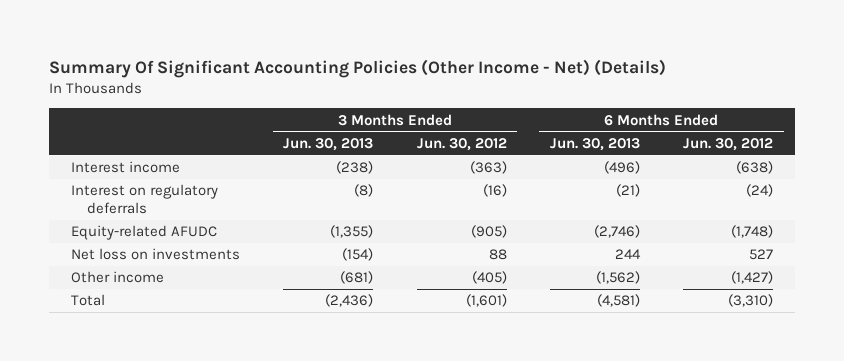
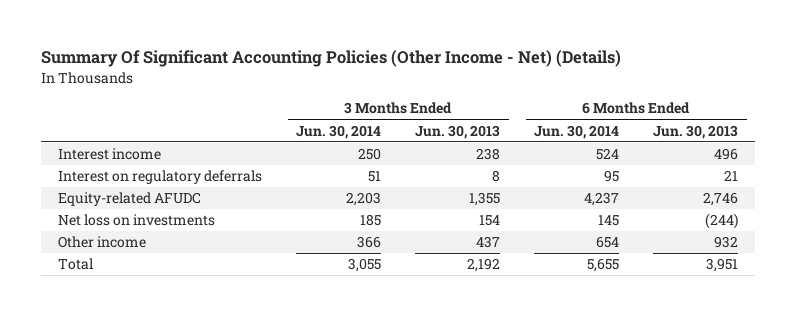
[416,137,507,151] Jun. 30, 2012 -> none
[682,137,773,151] Jun. 30, 2012 -> none
none -> [296,124,382,139] Jun. 30, 2014
none -> [534,124,620,139] Jun. 30, 2014
[336,161,374,175] (238) -> [476,148,501,161] 238
[603,161,640,175] (496) -> [714,148,739,161] 496
[354,184,374,198] (8) -> [492,170,501,183] 8
[615,184,640,198] (21) -> [724,170,739,182] 21
[330,225,374,239] (1,355) -> [469,192,501,207] 1,355
[593,225,640,239] (2,746) -> [703,192,739,207] 2,746
[342,248,374,262] (154) -> [479,215,501,227] 154
[614,249,641,260] 244 -> [705,213,739,230] (244)
[340,271,374,285] (681) -> [476,236,501,249] 437
[595,271,640,285] (1,562) -> [714,236,739,249] 932
[325,294,374,308] (2,436) -> [467,258,501,273] 2,192
[596,294,640,308] (4,581) -> [706,258,739,273] 3,951

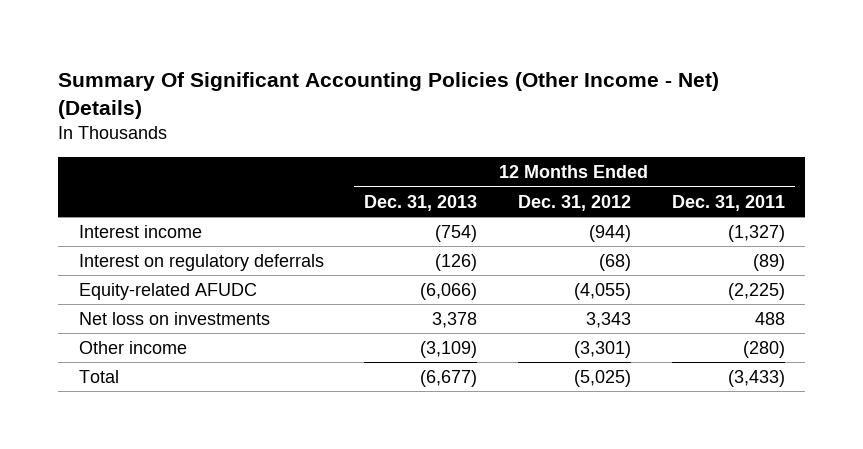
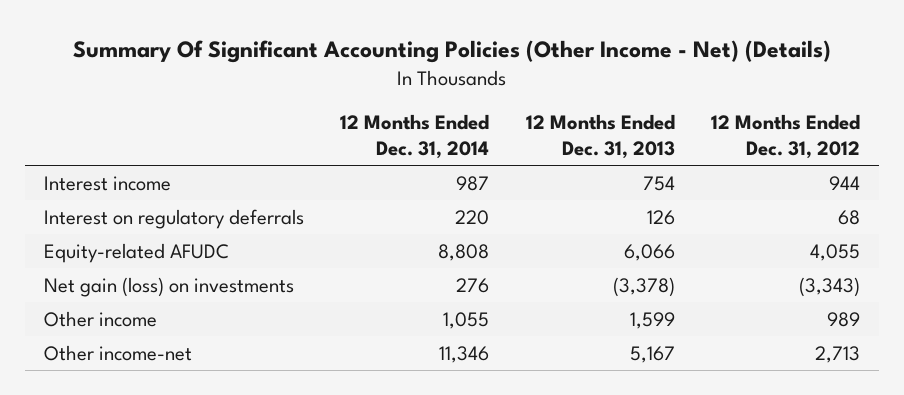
[671,194,785,211] Dec. 31, 2011 -> none
none -> [340,114,490,160] 12 Months Ended Dec. 31, 2014
[78,370,119,384] Total -> none
[435,225,478,243] (754) -> [642,175,675,191] 754
[588,225,631,243] (944) -> [829,175,861,190] 944
[435,254,478,272] (126) -> [646,209,675,225] 126
[598,254,631,272] (68) -> [838,209,861,225] 68
[420,283,478,301] (6,066) -> [623,243,675,261] 6,066
[573,283,631,301] (4,055) -> [810,243,861,261] 4,055
[78,312,270,326] Net loss on investments -> [43,276,294,297] Net gain (loss) on investments
[432,312,478,329] 3,378 -> [612,276,675,297] (3,378)
[585,312,631,329] 3,343 -> [799,276,861,297] (3,343)
[420,341,478,359] (3,109) -> [629,311,675,329] 1,599
[573,341,631,359] (3,301) -> [827,311,861,327] 989
none -> [43,344,192,361] Other income-net

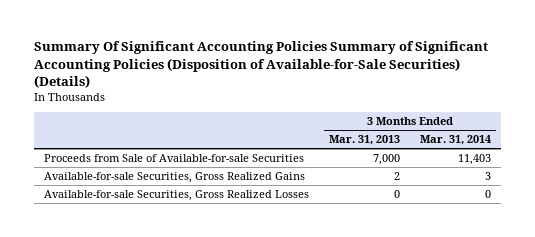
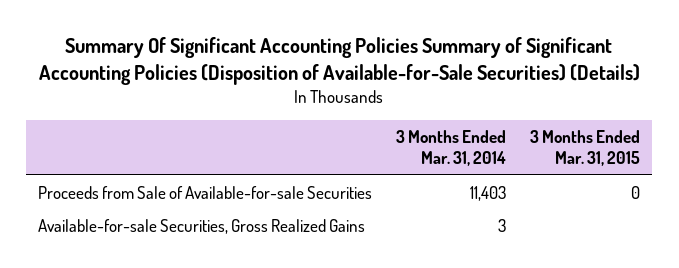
[329,135,401,146] Mar. 31, 2013 -> none
none -> [530,129,641,167] 3 Months Ended Mar. 31, 2015
[43,190,309,202] Available-for-sale Securities, Gross Realized Losses -> none

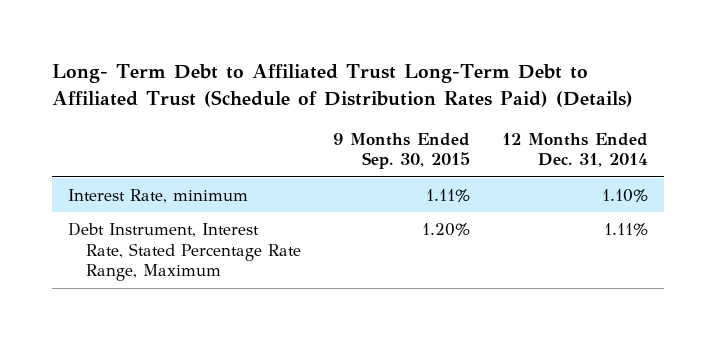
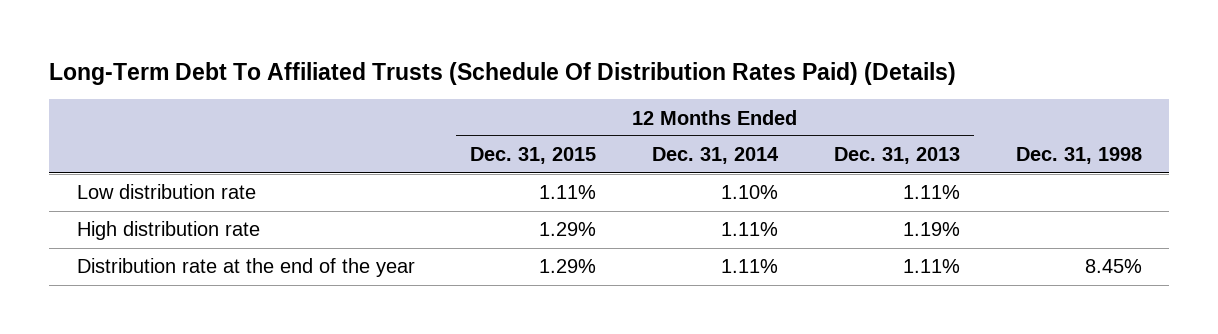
[51,64,633,107] Long- Term Debt to Affiliated Trust Long-Term Debt to Affiliated Trust (Schedule of Distribution Rates Paid) (Details) -> [48,61,956,85] Long-Term Debt To Affiliated Trusts (Schedule Of Distribution Rates Paid) (Details)
[332,132,470,170] 9 Months Ended Sep. 30, 2015 -> none
none -> [470,147,597,165] Dec. 31, 2015
none -> [833,147,960,165] Dec. 31, 2013
none -> [1015,147,1142,165] Dec. 31, 1998
[67,188,248,203] Interest Rate, minimum -> [76,184,256,200] Low distribution rate
[67,221,301,282] Debt Instrument, Interest Rate, Stated Percentage Rate Range, Maximum -> [76,221,260,241] High distribution rate
none -> [76,258,415,278] Distribution rate at the end of the year

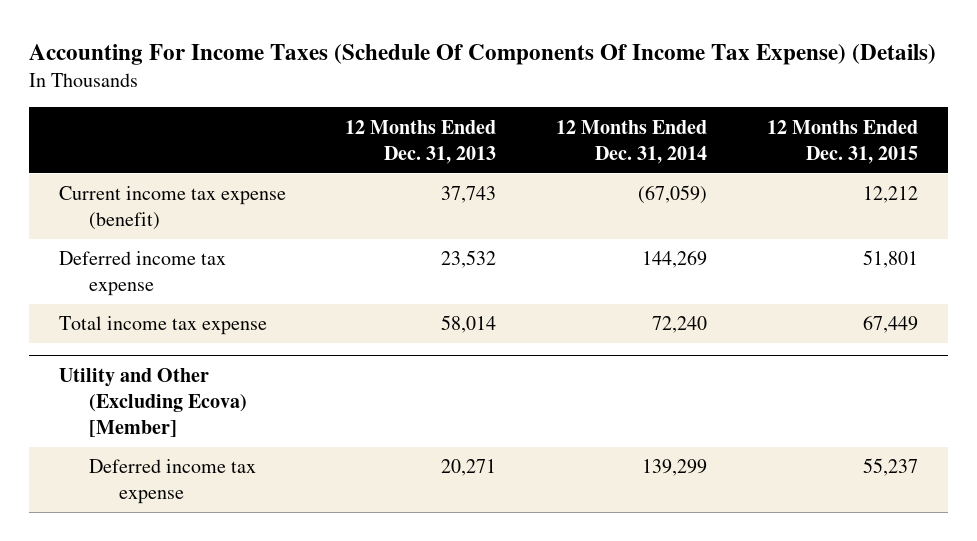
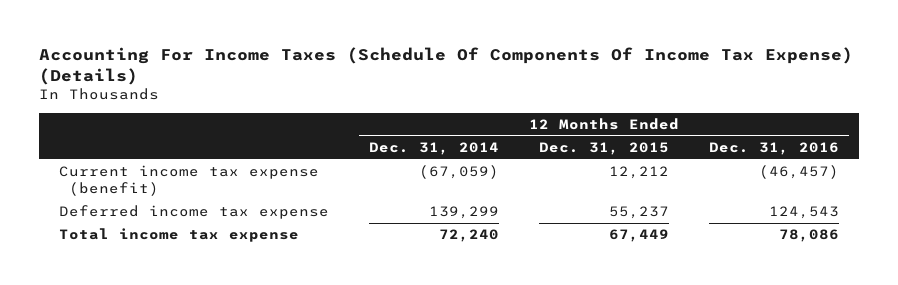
[345,119,497,164] 12 Months Ended Dec. 31, 2013 -> none
none -> [709,142,840,156] Dec. 31, 2016
[58,251,226,297] Deferred income tax expense -> none
[58,368,248,438] Utility and Other (Excluding Ecova) [Member] -> none
[58,316,267,336] Total income tax expense -> [59,228,300,243] Total income tax expense

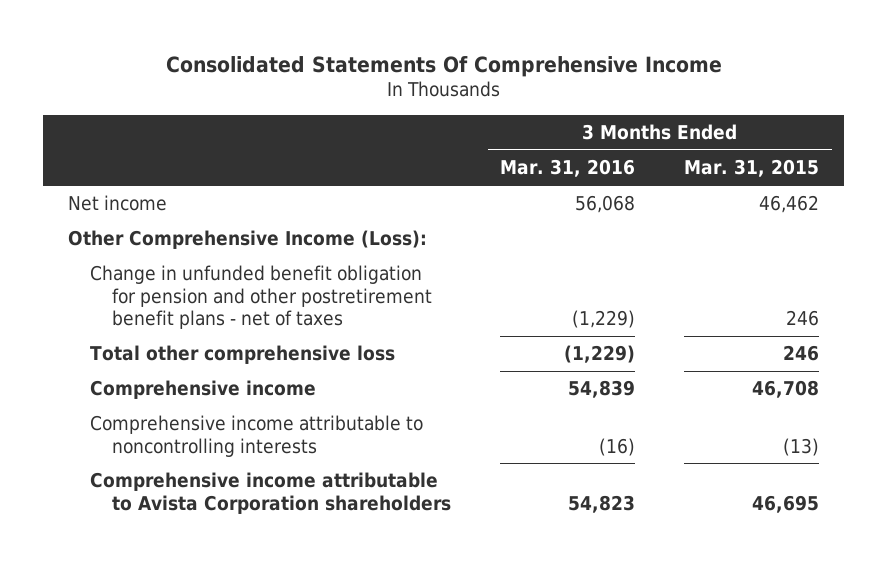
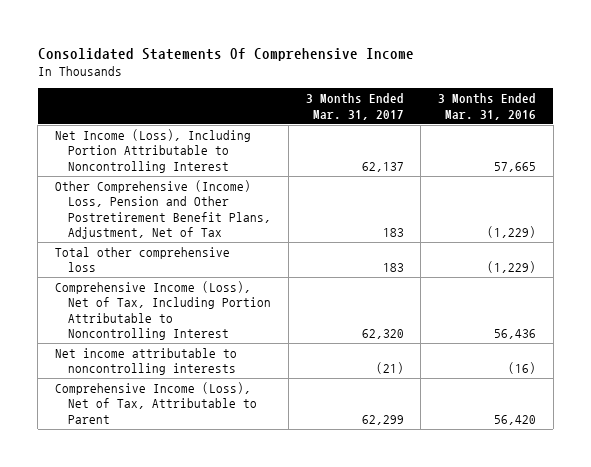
[684,159,820,178] Mar. 31, 2015 -> none
none -> [305,93,404,120] 3 Months Ended Mar. 31, 2017
[67,230,427,250] Other Comprehensive Income (Loss): -> none
[67,195,167,212] Net income -> [54,129,251,173] Net Income (Loss), Including Portion Attributable to Noncontrolling Interest
[575,195,636,214] 56,068 -> [494,161,537,172] 57,665
[90,265,433,329] Change in unfunded benefit obligation for pension and other postretirement benefit plans - net of taxes -> [54,180,272,239] Other Comprehensive (Income) Loss, Pension and Other Postretirement Benefit Plans, Adjustment, Net of Tax
[90,380,317,400] Comprehensive income -> none
none -> [54,281,272,340] Comprehensive Income (Loss), Net of Tax, Including Portion Attributable to Noncontrolling Interest
[90,415,424,457] Comprehensive income attributable to noncontrolling interests -> [54,348,237,376] Net income attributable to noncontrolling interests
[90,472,452,514] Comprehensive income attributable to Avista Corporation shareholders -> [54,382,258,424] Comprehensive Income (Loss), Net of Tax, Attributable to Parent
[568,494,636,513] 54,823 -> [494,414,537,425] 56,420

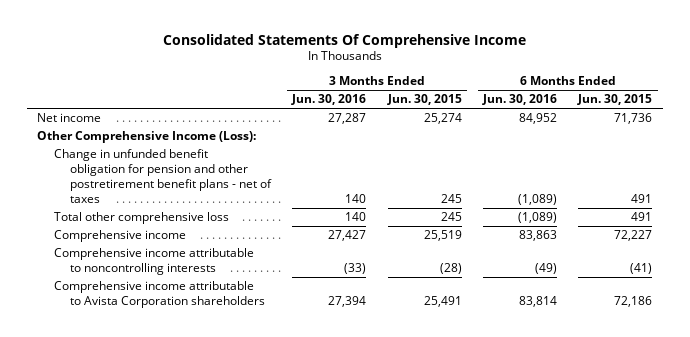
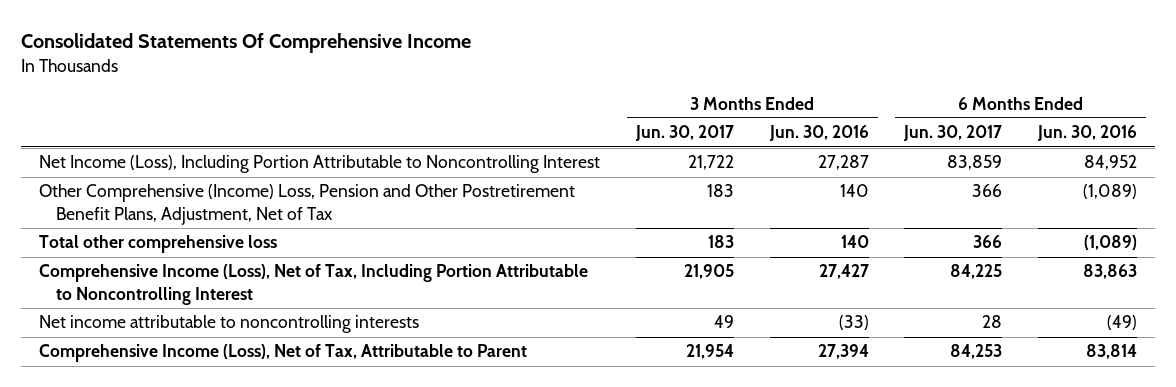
[386,94,462,106] Jun. 30, 2015 -> none
[577,94,653,106] Jun. 30, 2015 -> none
none -> [634,125,734,142] Jun. 30, 2017
none -> [903,125,1003,142] Jun. 30, 2017
[37,131,257,144] Other Comprehensive Income (Loss): -> none
[37,113,102,123] Net income -> [39,155,601,174] Net Income (Loss), Including Portion Attributable to Noncontrolling Interest
[53,149,272,203] Change in unfunded benefit obligation for pension and other postretirement benefit plans - net of taxes -> [39,184,576,226] Other Comprehensive (Income) Loss, Pension and Other Postretirement Benefit Plans, Adjustment, Net of Tax
[53,230,186,243] Comprehensive income -> [39,264,589,306] Comprehensive Income (Loss), Net of Tax, Including Portion Attributable to Noncontrolling Interest
[53,248,254,275] Comprehensive income attributable to noncontrolling interests -> [39,315,420,334] Net income attributable to noncontrolling interests
[53,281,265,308] Comprehensive income attributable to Avista Corporation shareholders -> [39,344,528,363] Comprehensive Income (Loss), Net of Tax, Attributable to Parent

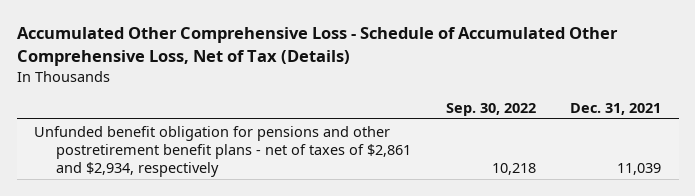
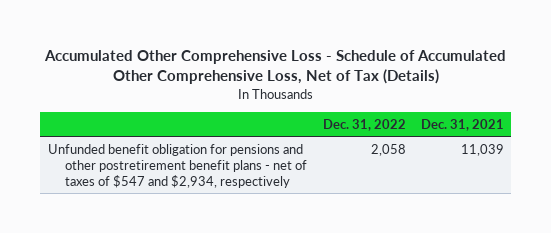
[445,102,536,116] Sep. 30, 2022 -> none
none -> [322,118,406,131] Dec. 31, 2022
[34,125,411,177] Unfunded benefit obligation for pensions and other postretirement benefit plans - net of taxes of $2,861 and $2,934, respectively -> [47,143,308,188] Unfunded benefit obligation for pensions and other postretirement benefit plans - net of taxes of $547 and $2,934, respectively

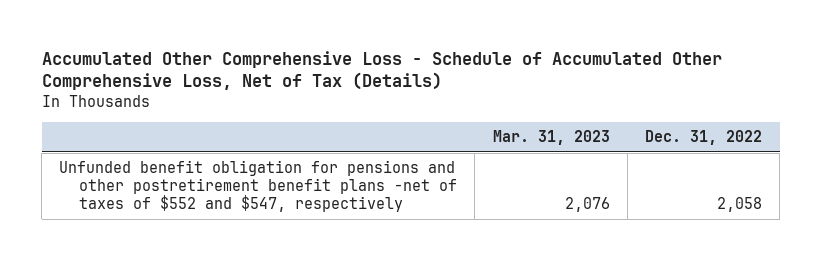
[420,118,504,131] Dec. 31, 2021 -> none
none -> [492,130,610,146] Mar. 31, 2023
[47,143,308,188] Unfunded benefit obligation for pensions and other postretirement benefit plans - net of taxes of $547 and $2,934, respectively -> [59,160,458,213] Unfunded benefit obligation for pensions and other postretirement benefit plans -net of taxes of $552 and $547, respectively

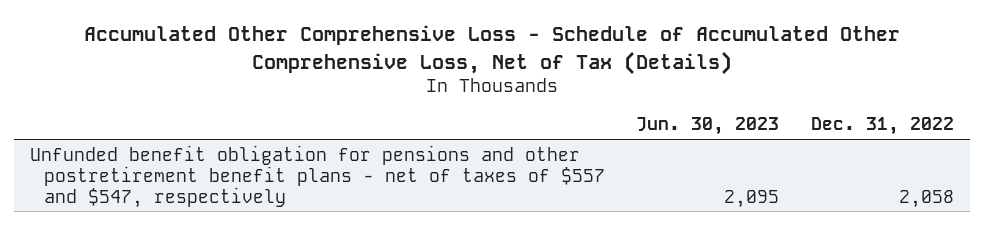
[492,130,610,146] Mar. 31, 2023 -> none
none -> [636,117,780,136] Jun. 30, 2023
[59,160,458,213] Unfunded benefit obligation for pensions and other postretirement benefit plans -net of taxes of $552 and $547, respectively -> [30,144,606,208] Unfunded benefit obligation for pensions and other postretirement benefit plans - net of taxes of $557 and $547, respectively

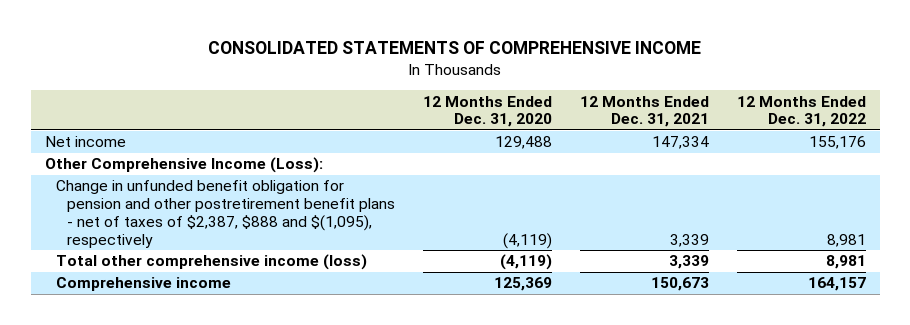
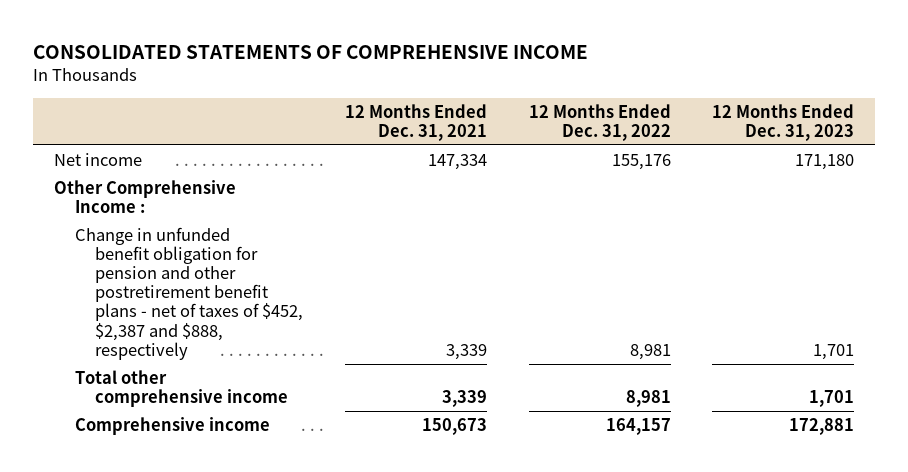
[422,95,552,128] 12 Months Ended Dec. 31, 2020 -> none
none -> [712,103,855,141] 12 Months Ended Dec. 31, 2023
[44,157,323,174] Other Comprehensive Income (Loss): -> [53,179,236,214] Other Comprehensive Income :
[55,180,396,248] Change in unfunded benefit obligation for pension and other postretirement benefit plans - net of taxes of $2,387, $888 and $(1,095), respectively -> [74,226,304,360] Change in unfunded benefit obligation for pension and other postretirement benefit plans - net of taxes of $452, $2,387 and $888, respectively
[55,254,367,271] Total other comprehensive income (loss) -> [74,369,289,408] Total other comprehensive income

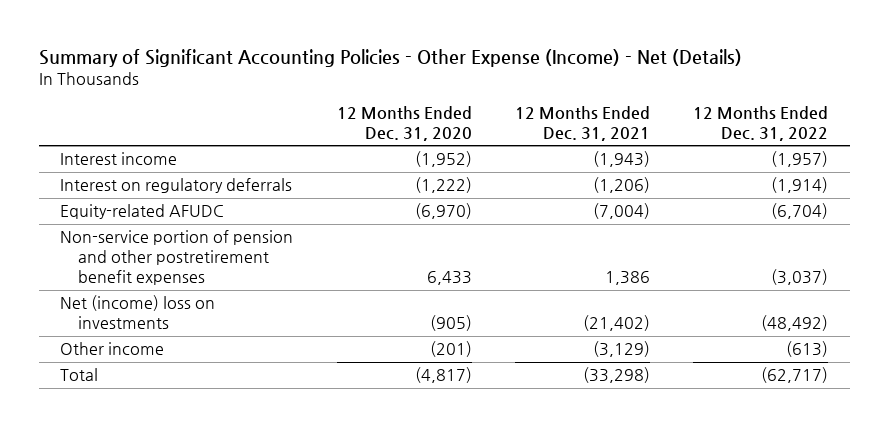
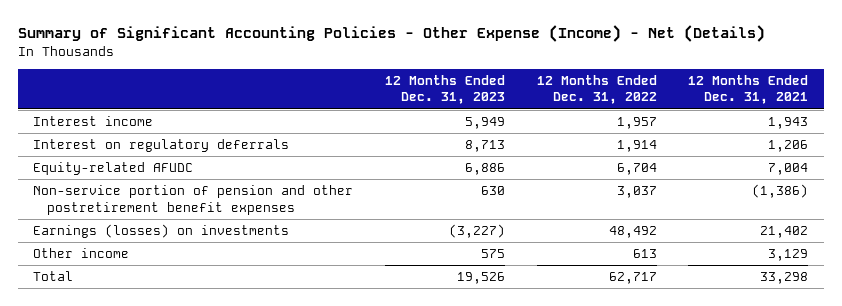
[336,105,472,141] 12 Months Ended Dec. 31, 2020 -> none
none -> [385,74,506,105] 12 Months Ended Dec. 31, 2023
[592,151,650,168] (1,943) -> [768,117,809,130] 1,943
[771,151,829,168] (1,957) -> [616,117,657,130] 1,957
[592,177,650,194] (1,206) -> [768,140,809,153] 1,206
[771,177,829,194] (1,914) -> [616,140,657,153] 1,914
[592,203,650,220] (7,004) -> [768,163,809,176] 7,004
[771,203,829,220] (6,704) -> [616,163,657,176] 6,704
[604,271,650,286] 1,386 -> [752,184,809,199] (1,386)
[771,269,829,286] (3,037) -> [616,186,657,199] 3,037
[60,295,216,330] Net (income) loss on investments -> [33,224,290,239] Earnings (losses) on investments
[582,315,650,332] (21,402) -> [760,226,809,239] 21,402
[761,315,829,332] (48,492) -> [608,226,657,239] 48,492
[592,341,650,358] (3,129) -> [768,249,809,262] 3,129
[786,341,829,358] (613) -> [632,249,657,259] 613
[582,367,650,384] (33,298) -> [760,272,809,285] 33,298
[761,367,829,384] (62,717) -> [608,272,657,285] 62,717

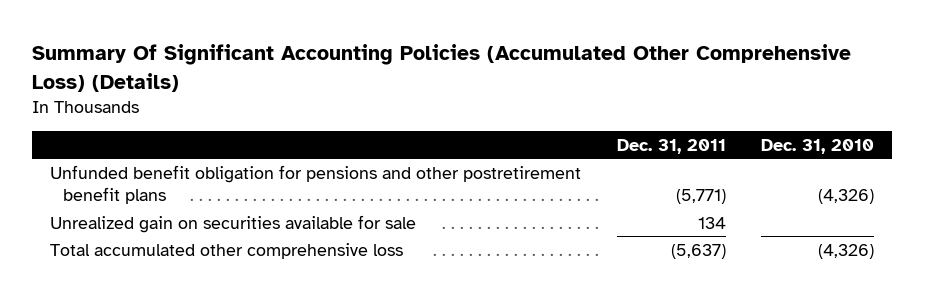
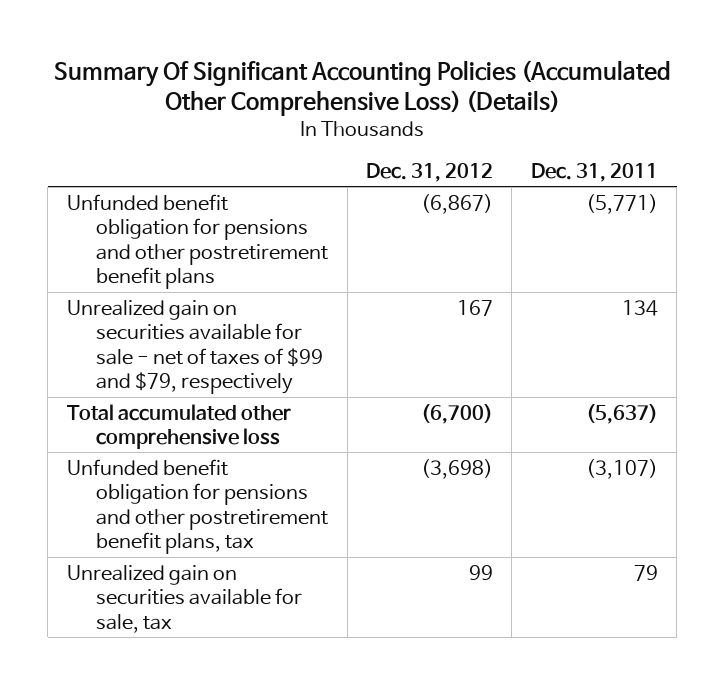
[761,138,875,154] Dec. 31, 2010 -> none
none -> [366,163,494,183] Dec. 31, 2012
[50,214,417,233] Unrealized gain on securities available for sale -> [66,299,324,395] Unrealized gain on securities available for sale - net of taxes of $99 and $79, respectively
none -> [66,458,329,555] Unfunded benefit obligation for pensions and other postretirement benefit plans, tax
none -> [66,564,303,633] Unrealized gain on securities available for sale, tax

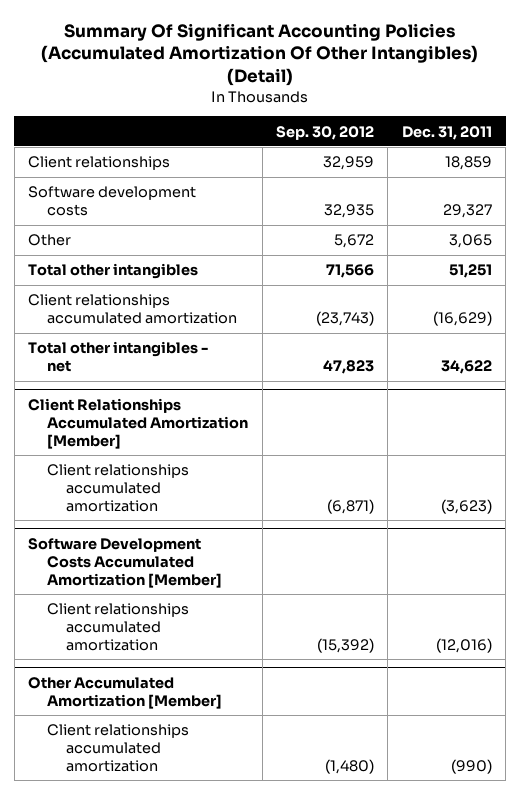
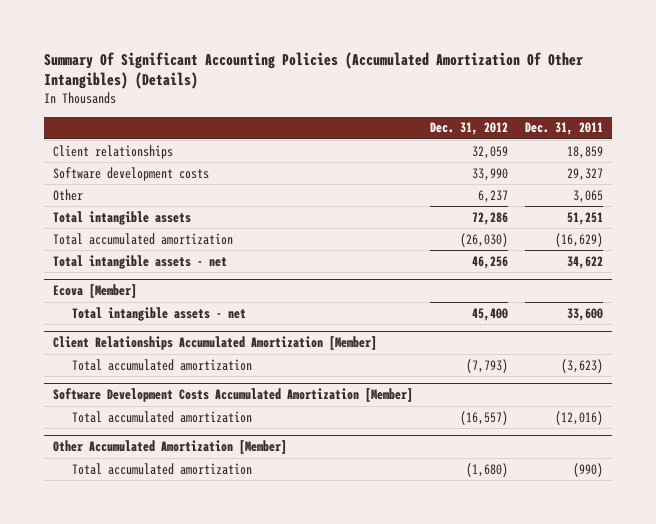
[40,22,478,87] Summary Of Significant Accounting Policies (Accumulated Amortization Of Other Intangibles) (Detail) -> [44,51,584,90] Summary Of Significant Accounting Policies (Accumulated Amortization Of Other Intangibles) (Details)
[275,125,374,140] Sep. 30, 2012 -> none
none -> [429,122,508,136] Dec. 31, 2012
[27,263,198,280] Total other intangibles -> [52,210,191,225] Total intangible assets
[27,294,238,325] Client relationships accumulated amortization -> [52,232,233,245] Total accumulated amortization
[27,341,208,373] Total other intangibles - net -> [52,254,227,269] Total intangible assets - net
none -> [52,284,137,299] Ecova [Member]
none -> [72,306,247,321] Total intangible assets - net
[47,464,190,512] Client relationships accumulated amortization -> [72,358,253,371] Total accumulated amortization
[47,603,190,651] Client relationships accumulated amortization -> [72,410,253,423] Total accumulated amortization
[47,724,190,772] Client relationships accumulated amortization -> [72,462,253,475] Total accumulated amortization

